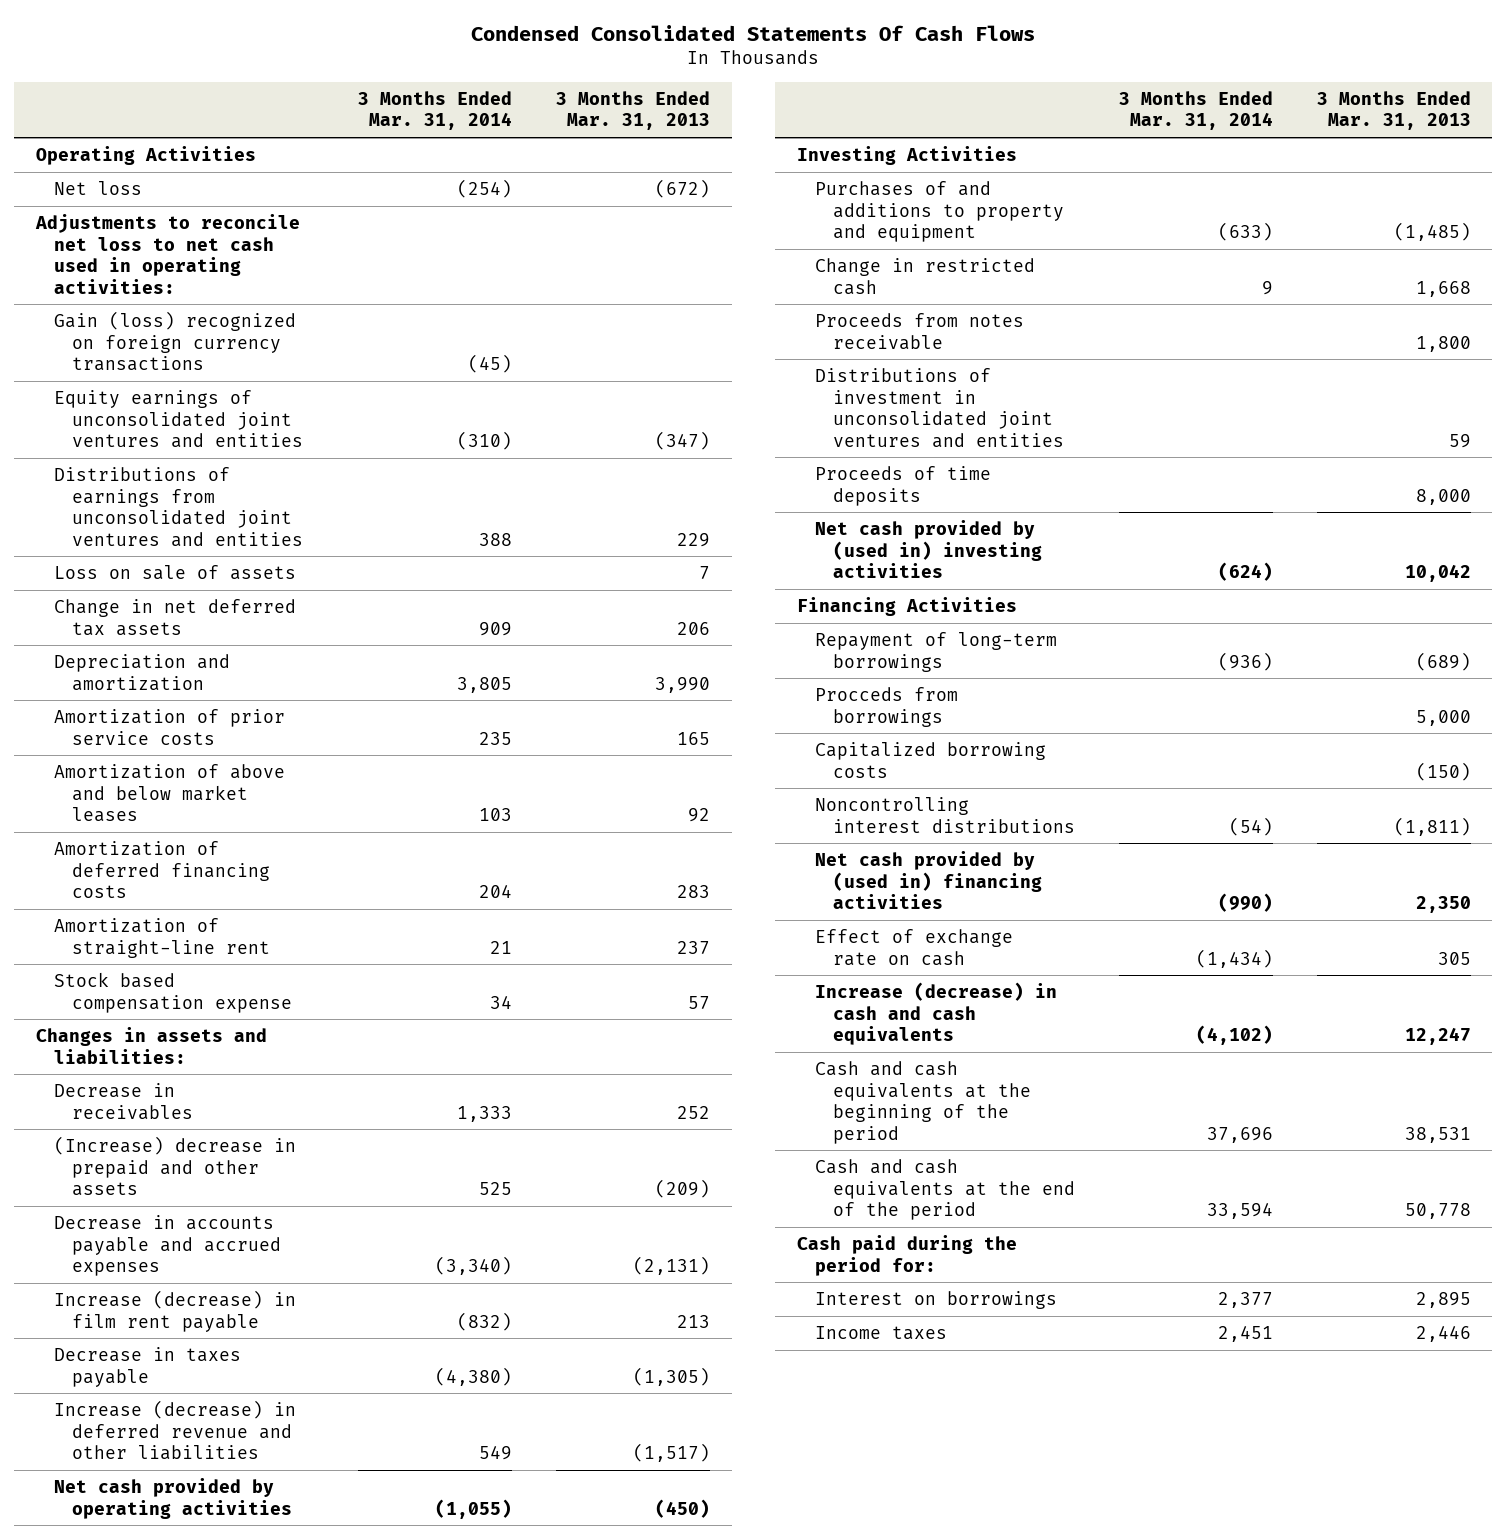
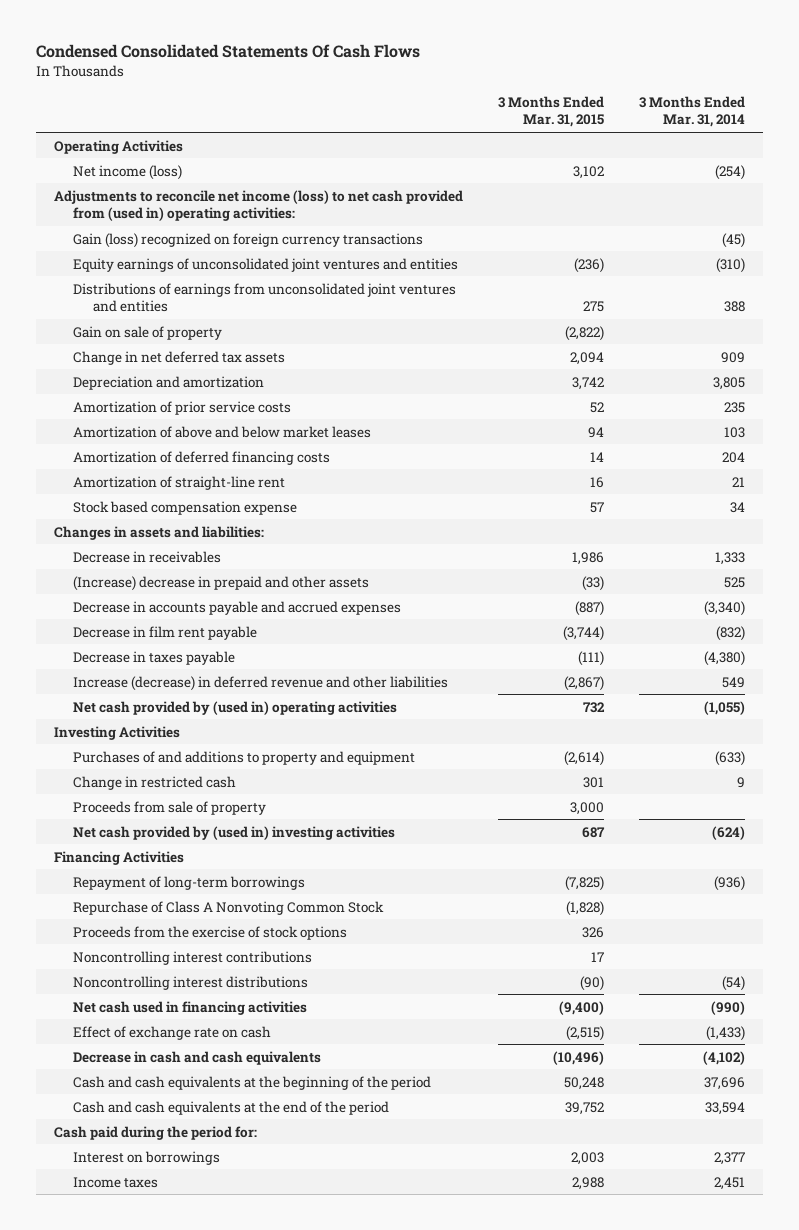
[555,90,710,131] 3 Months Ended Mar. 31, 2013 -> none
none -> [497,96,604,128] 3 Months Ended Mar. 31, 2015
[54,180,143,195] Net loss -> [73,164,183,180] Net income (loss)
[35,213,301,294] Adjustments to reconcile net loss to net cash used in operating activities: -> [53,189,463,221] Adjustments to reconcile net income (loss) to net cash provided from (used in) operating activities:
[54,564,297,580] Loss on sale of assets -> [73,325,223,340] Gain on sale of property
[54,1289,297,1332] Increase (decrease) in film rent payable -> [73,625,258,640] Decrease in film rent payable
[54,1477,293,1519] Net cash provided by operating activities -> [73,700,398,715] Net cash provided by (used in) operating activities
[814,367,1065,448] Distributions of investment in unconsolidated joint ventures and entities -> none
[814,465,991,506] Proceeds of time deposits -> none
[814,312,1024,350] Proceeds from notes receivable -> [73,800,267,815] Proceeds from sale of property
[814,686,958,727] Procceds from borrowings -> none
[814,741,1046,778] Capitalized borrowing costs -> none
none -> [73,900,385,915] Repurchase of Class A Nonvoting Common Stock
none -> [73,925,348,940] Proceeds from the exercise of stock options
none -> [73,950,313,965] Noncontrolling interest contributions
[814,850,1043,910] Net cash provided by (used in) financing activities -> [73,1000,308,1015] Net cash used in financing activities
[1195,948,1273,968] (1,434) -> [706,1025,746,1041] (1,433)
[814,981,1057,1046] Increase (decrease) in cash and cash equivalents -> [73,1050,322,1065] Decrease in cash and cash equivalents

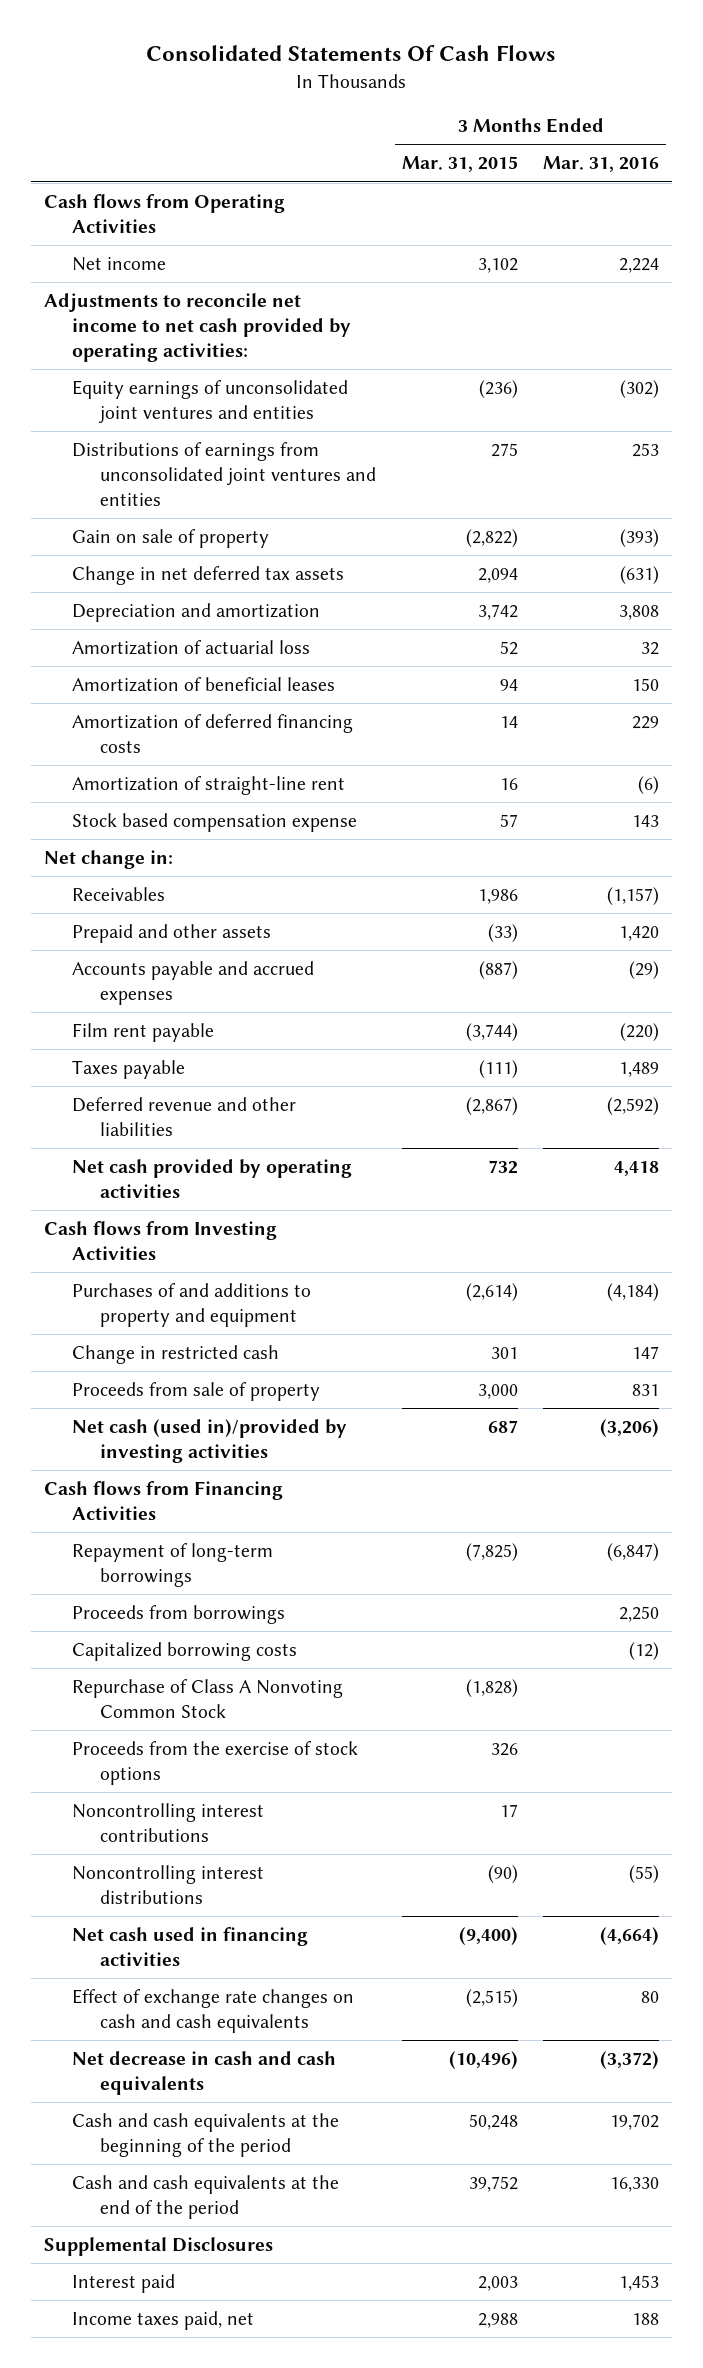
[35,44,420,59] Condensed Consolidated Statements Of Cash Flows -> [146,45,556,62] Consolidated Statements Of Cash Flows
[639,96,746,128] 3 Months Ended Mar. 31, 2014 -> none
none -> [543,156,660,173] Mar. 31, 2016
[73,232,424,248] Gain (loss) recognized on foreign currency transactions -> none
[53,139,183,154] Operating Activities -> [43,193,285,233] Cash flows from Operating Activities
[73,164,183,180] Net income (loss) -> [71,256,166,271] Net income
[53,189,463,221] Adjustments to reconcile net income (loss) to net cash provided from (used in) operating activities: -> [43,292,351,362] Adjustments to reconcile net income to net cash provided by operating activities:
[73,400,292,415] Amortization of prior service costs -> none
none -> [71,639,310,655] Amortization of actuarial loss
[73,425,372,438] Amortization of above and below market leases -> [71,676,335,692] Amortization of beneficial leases
[53,525,264,540] Changes in assets and liabilities: -> [43,849,173,869] Net change in:
[73,550,222,563] Decrease in receivables -> [71,886,165,901] Receivables
[73,575,370,591] (Increase) decrease in prepaid and other assets -> [71,923,271,943] Prepaid and other assets
[73,600,402,615] Decrease in accounts payable and accrued expenses -> [71,960,314,1005] Accounts payable and accrued expenses
[73,625,258,640] Decrease in film rent payable -> [71,1022,214,1042] Film rent payable
[73,650,236,665] Decrease in taxes payable -> [71,1059,185,1079] Taxes payable
[73,675,449,691] Increase (decrease) in deferred revenue and other liabilities -> [71,1096,296,1136] Deferred revenue and other liabilities
[73,700,398,715] Net cash provided by (used in) operating activities -> [71,1158,352,1198] Net cash provided by operating activities
[53,725,180,740] Investing Activities -> [43,1220,277,1260] Cash flows from Investing Activities
[73,825,396,840] Net cash provided by (used in) investing activities -> [71,1418,347,1463] Net cash (used in)/provided by investing activities
[53,850,184,865] Financing Activities -> [43,1480,283,1520] Cash flows from Financing Activities
none -> [71,1604,285,1624] Proceeds from borrowings
none -> [71,1641,297,1661] Capitalized borrowing costs
[73,1025,272,1040] Effect of exchange rate on cash -> [71,1988,354,2033] Effect of exchange rate changes on cash and cash equivalents
[73,1050,322,1065] Decrease in cash and cash equivalents -> [71,2050,336,2095] Net decrease in cash and cash equivalents
[53,1125,257,1140] Cash paid during the period for: -> none
none -> [43,2236,273,2256] Supplemental Disclosures
[73,1150,221,1165] Interest on borrowings -> [71,2273,175,2293] Interest paid
[73,1176,159,1188] Income taxes -> [71,2310,254,2330] Income taxes paid, net

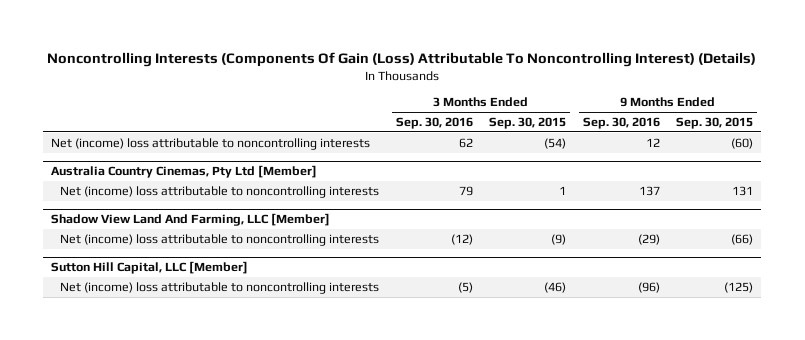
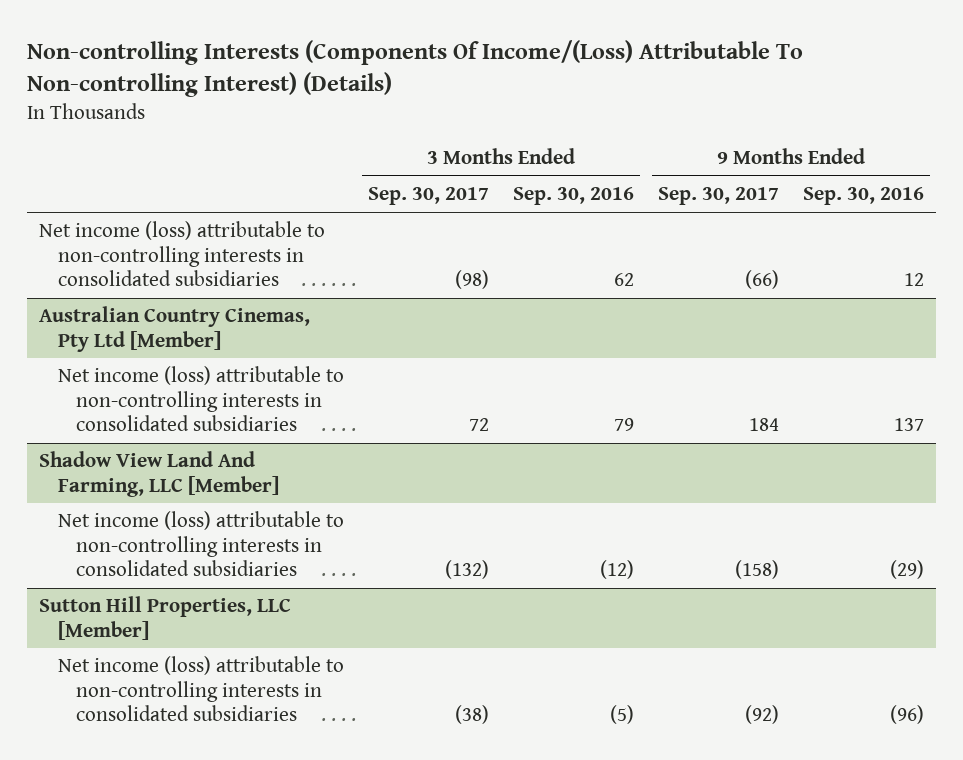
[47,51,757,67] Noncontrolling Interests (Components Of Gain (Loss) Attributable To Noncontrolling Interest) (Details) -> [27,40,804,98] Non-controlling Interests (Components Of Income/(Loss) Attributable To Non-controlling Interest) (Details)
[489,117,567,130] Sep. 30, 2015 -> none
[676,117,754,130] Sep. 30, 2015 -> none
none -> [367,187,489,206] Sep. 30, 2017
none -> [657,187,779,206] Sep. 30, 2017
[51,137,371,150] Net (income) loss attributable to noncontrolling interests -> [39,221,326,287] Net income (loss) attributable to non-controlling interests in consolidated subsidiaries
[51,165,318,179] Australia Country Cinemas, Pty Ltd [Member] -> [39,306,311,352] Australian Country Cinemas, Pty Ltd [Member]
[60,185,380,198] Net (income) loss attributable to noncontrolling interests -> [57,366,344,432] Net income (loss) attributable to non-controlling interests in consolidated subsidiaries
[60,233,380,246] Net (income) loss attributable to noncontrolling interests -> [57,511,344,577] Net income (loss) attributable to non-controlling interests in consolidated subsidiaries
[51,261,249,275] Sutton Hill Capital, LLC [Member] -> [39,596,292,640] Sutton Hill Properties, LLC [Member]
[60,281,380,294] Net (income) loss attributable to noncontrolling interests -> [57,656,344,722] Net income (loss) attributable to non-controlling interests in consolidated subsidiaries

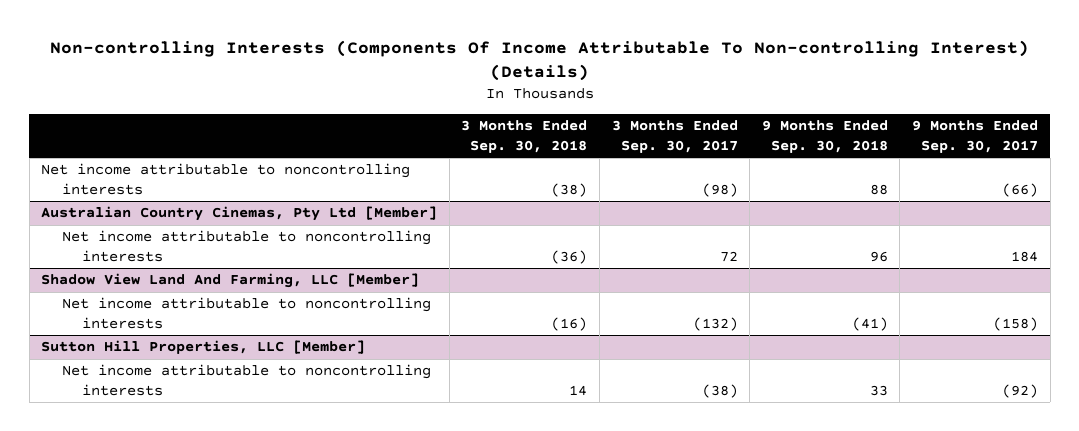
[27,40,804,98] Non-controlling Interests (Components Of Income/(Loss) Attributable To Non-controlling Interest) (Details) -> [49,40,1029,82] Non-controlling Interests (Components Of Income Attributable To Non-controlling Interest) (Details)
[512,187,634,206] Sep. 30, 2016 -> none
[802,187,924,206] Sep. 30, 2016 -> none
none -> [461,120,588,154] 3 Months Ended Sep. 30, 2018
none -> [761,120,888,154] 9 Months Ended Sep. 30, 2018
[39,221,326,287] Net income (loss) attributable to non-controlling interests in consolidated subsidiaries -> [41,163,411,196] Net income attributable to noncontrolling interests
[57,366,344,432] Net income (loss) attributable to non-controlling interests in consolidated subsidiaries -> [61,230,431,263] Net income attributable to noncontrolling interests
[57,511,344,577] Net income (loss) attributable to non-controlling interests in consolidated subsidiaries -> [61,297,431,330] Net income attributable to noncontrolling interests
[57,656,344,722] Net income (loss) attributable to non-controlling interests in consolidated subsidiaries -> [61,364,431,397] Net income attributable to noncontrolling interests

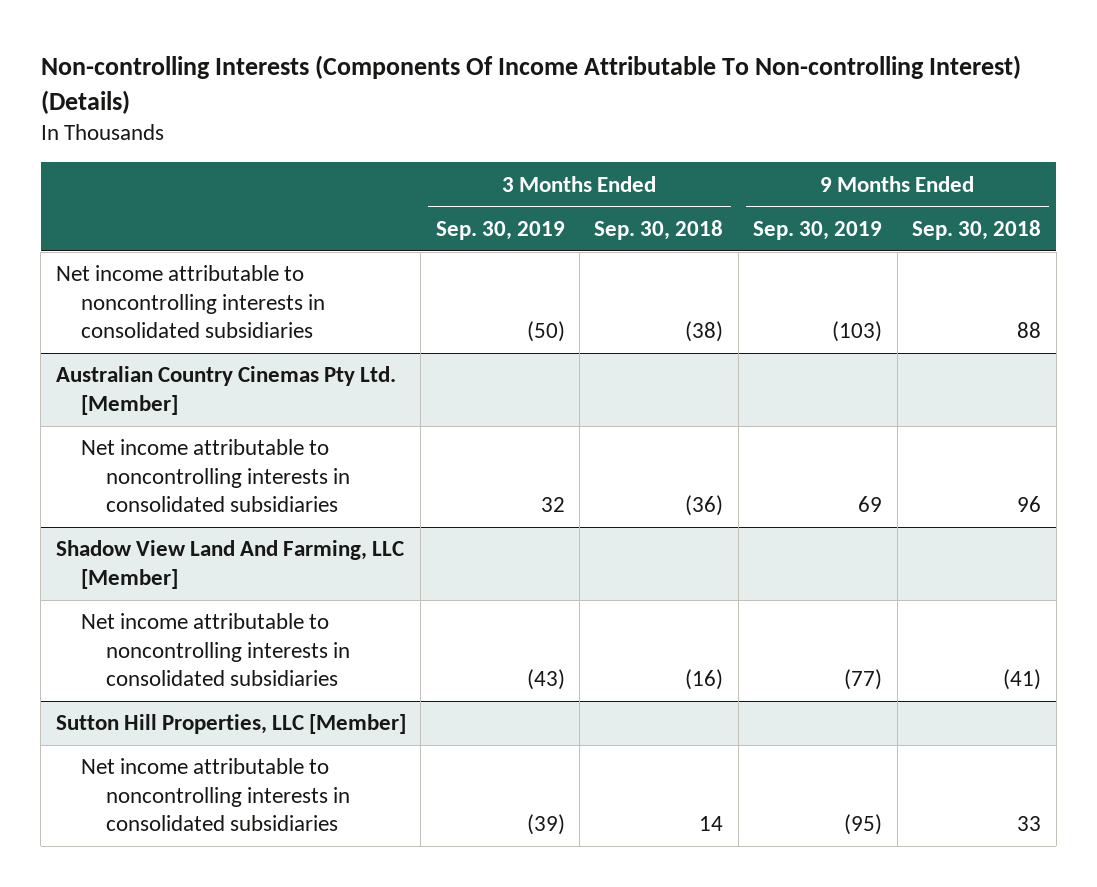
[611,120,738,154] 3 Months Ended Sep. 30, 2017 -> none
[911,120,1038,154] 9 Months Ended Sep. 30, 2017 -> none
none -> [435,220,565,240] Sep. 30, 2019
none -> [753,220,883,240] Sep. 30, 2019
[41,163,411,196] Net income attributable to noncontrolling interests -> [55,265,325,339] Net income attributable to noncontrolling interests in consolidated subsidiaries
[41,206,438,222] Australian Country Cinemas, Pty Ltd [Member] -> [55,366,396,415] Australian Country Cinemas Pty Ltd. [Member]
[61,230,431,263] Net income attributable to noncontrolling interests -> [80,439,350,513] Net income attributable to noncontrolling interests in consolidated subsidiaries
[61,297,431,330] Net income attributable to noncontrolling interests -> [80,613,350,687] Net income attributable to noncontrolling interests in consolidated subsidiaries
[61,364,431,397] Net income attributable to noncontrolling interests -> [80,758,350,832] Net income attributable to noncontrolling interests in consolidated subsidiaries

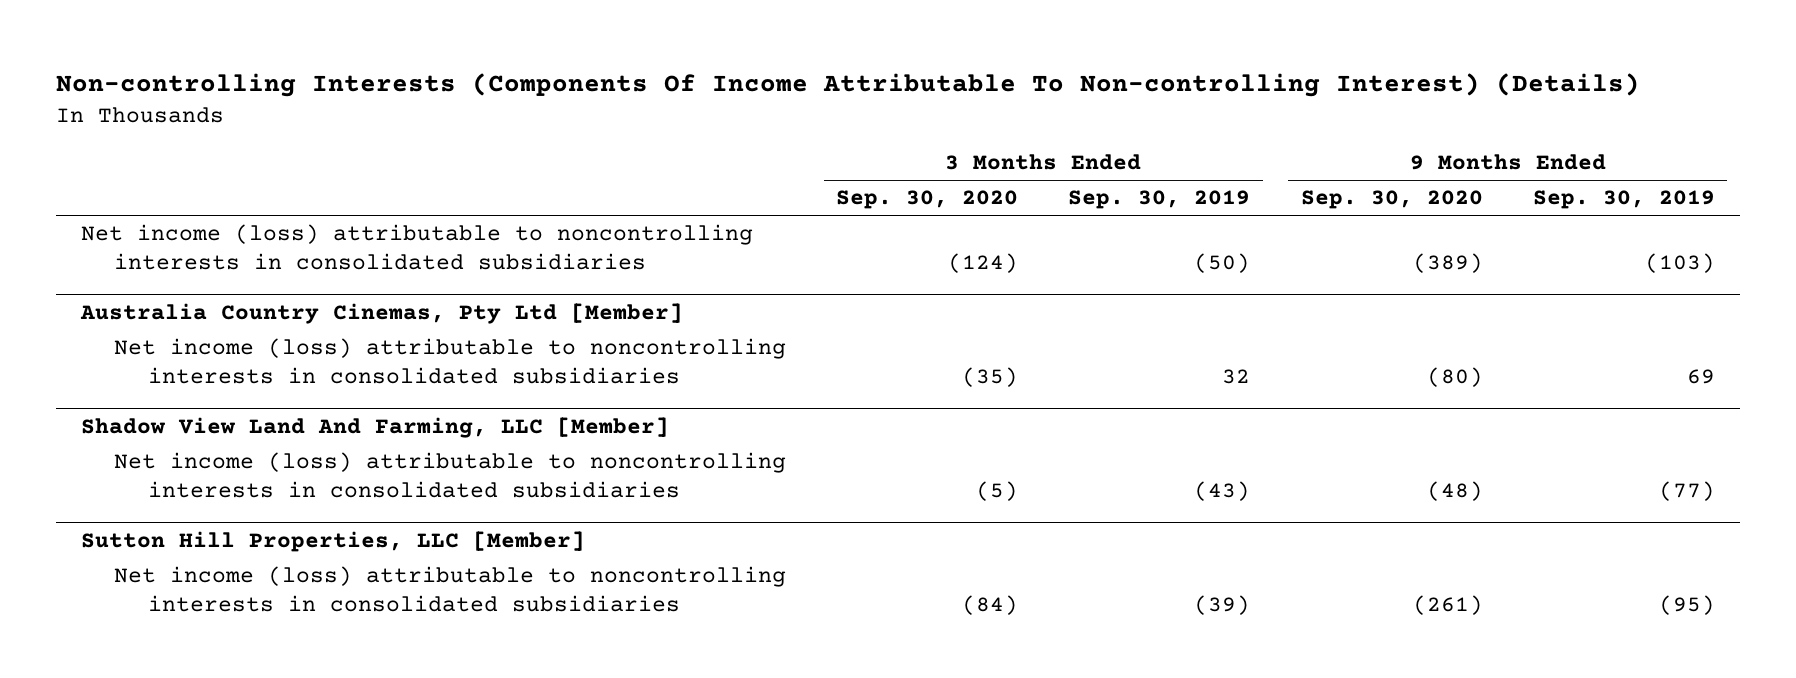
[594,219,724,240] Sep. 30, 2018 -> none
[912,219,1042,240] Sep. 30, 2018 -> none
none -> [836,190,1019,210] Sep. 30, 2020
none -> [1300,190,1483,210] Sep. 30, 2020
[55,265,325,339] Net income attributable to noncontrolling interests in consolidated subsidiaries -> [81,224,754,271] Net income (loss) attributable to noncontrolling interests in consolidated subsidiaries
[55,366,396,415] Australian Country Cinemas Pty Ltd. [Member] -> [80,302,684,324] Australia Country Cinemas, Pty Ltd [Member]
[80,439,350,513] Net income attributable to noncontrolling interests in consolidated subsidiaries -> [114,338,787,385] Net income (loss) attributable to noncontrolling interests in consolidated subsidiaries
[80,613,350,687] Net income attributable to noncontrolling interests in consolidated subsidiaries -> [114,452,787,499] Net income (loss) attributable to noncontrolling interests in consolidated subsidiaries
[80,758,350,832] Net income attributable to noncontrolling interests in consolidated subsidiaries -> [114,566,787,613] Net income (loss) attributable to noncontrolling interests in consolidated subsidiaries

